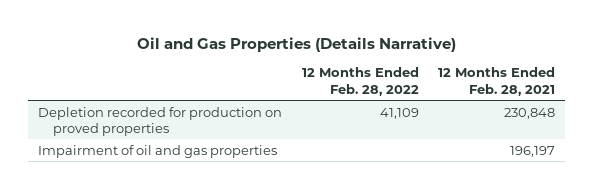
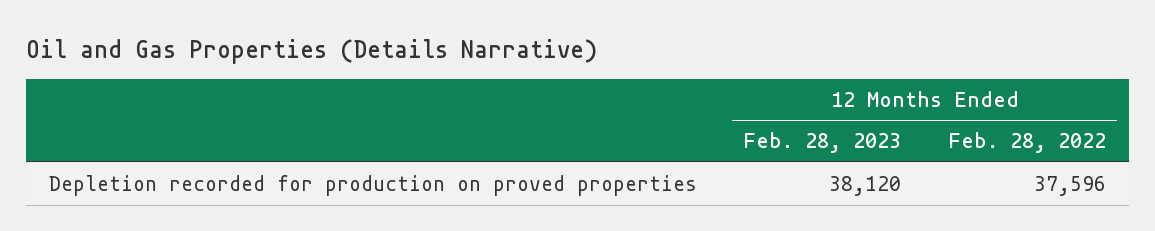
[438,67,556,96] 12 Months Ended Feb. 28, 2021 -> none
none -> [743,132,902,154] Feb. 28, 2023
[38,144,278,158] Impairment of oil and gas properties -> none
[379,107,419,119] 41,109 -> [1033,175,1106,196] 37,596

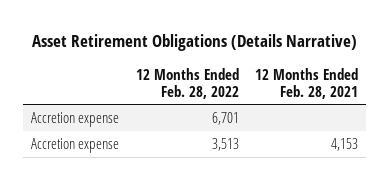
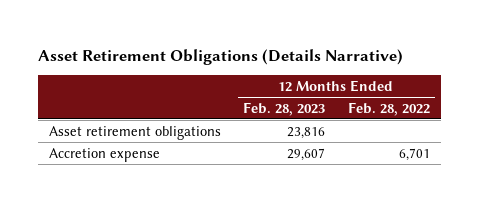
[254,67,358,99] 12 Months Ended Feb. 28, 2021 -> none
none -> [243,101,326,116] Feb. 28, 2023
none -> [49,125,222,140] Asset retirement obligations
[31,138,120,154] Accretion expense -> none

